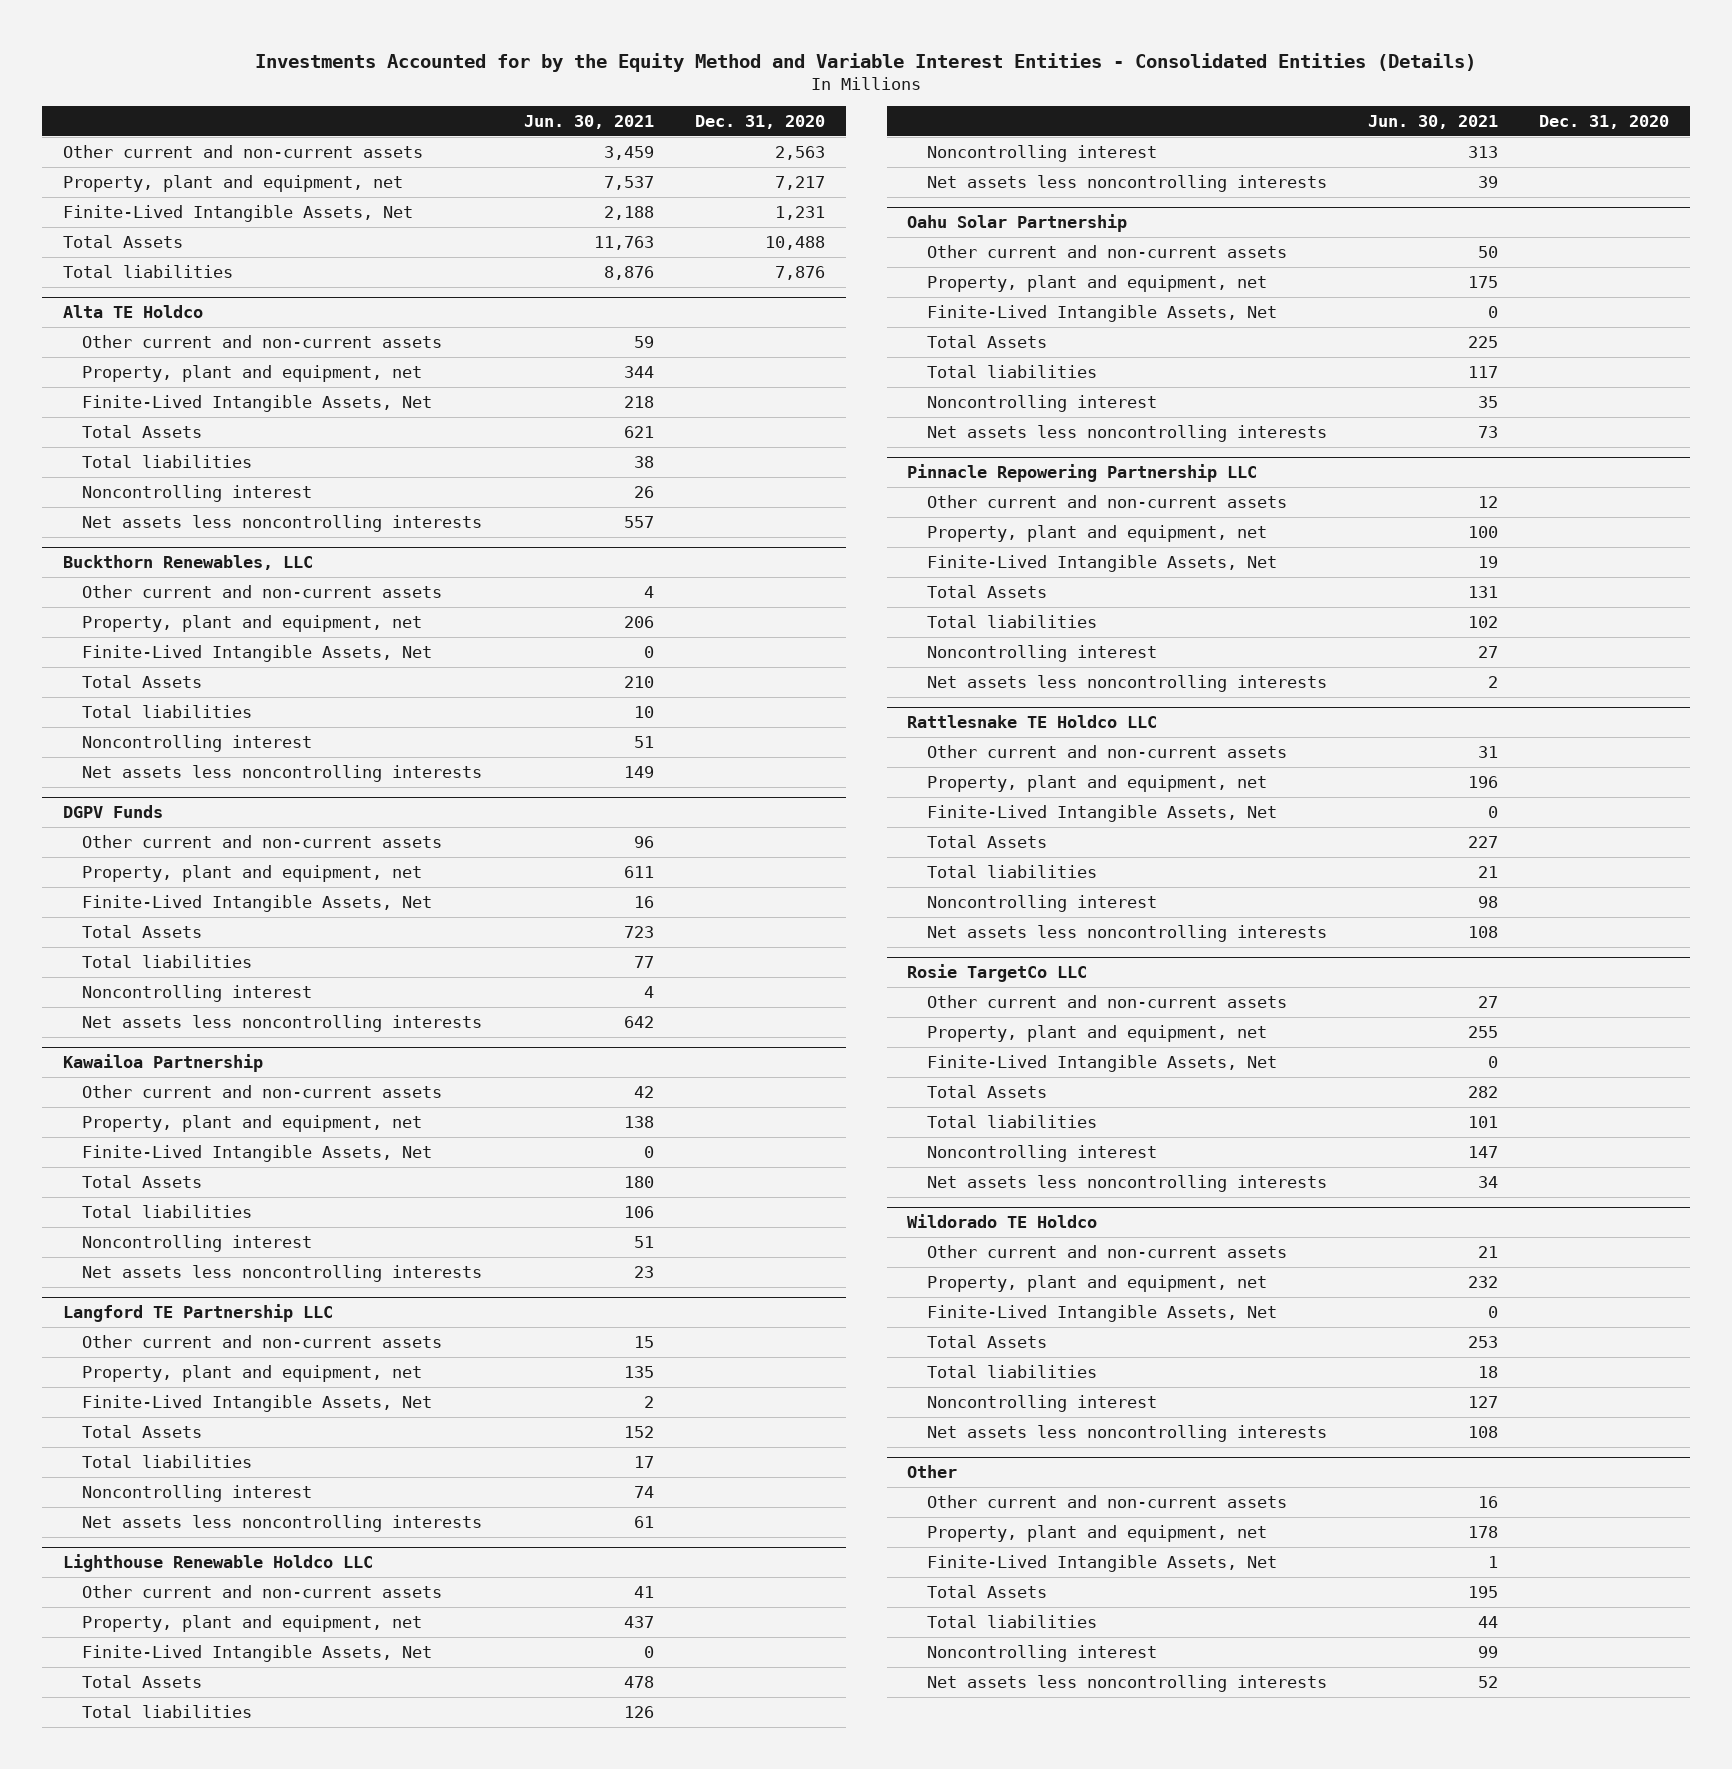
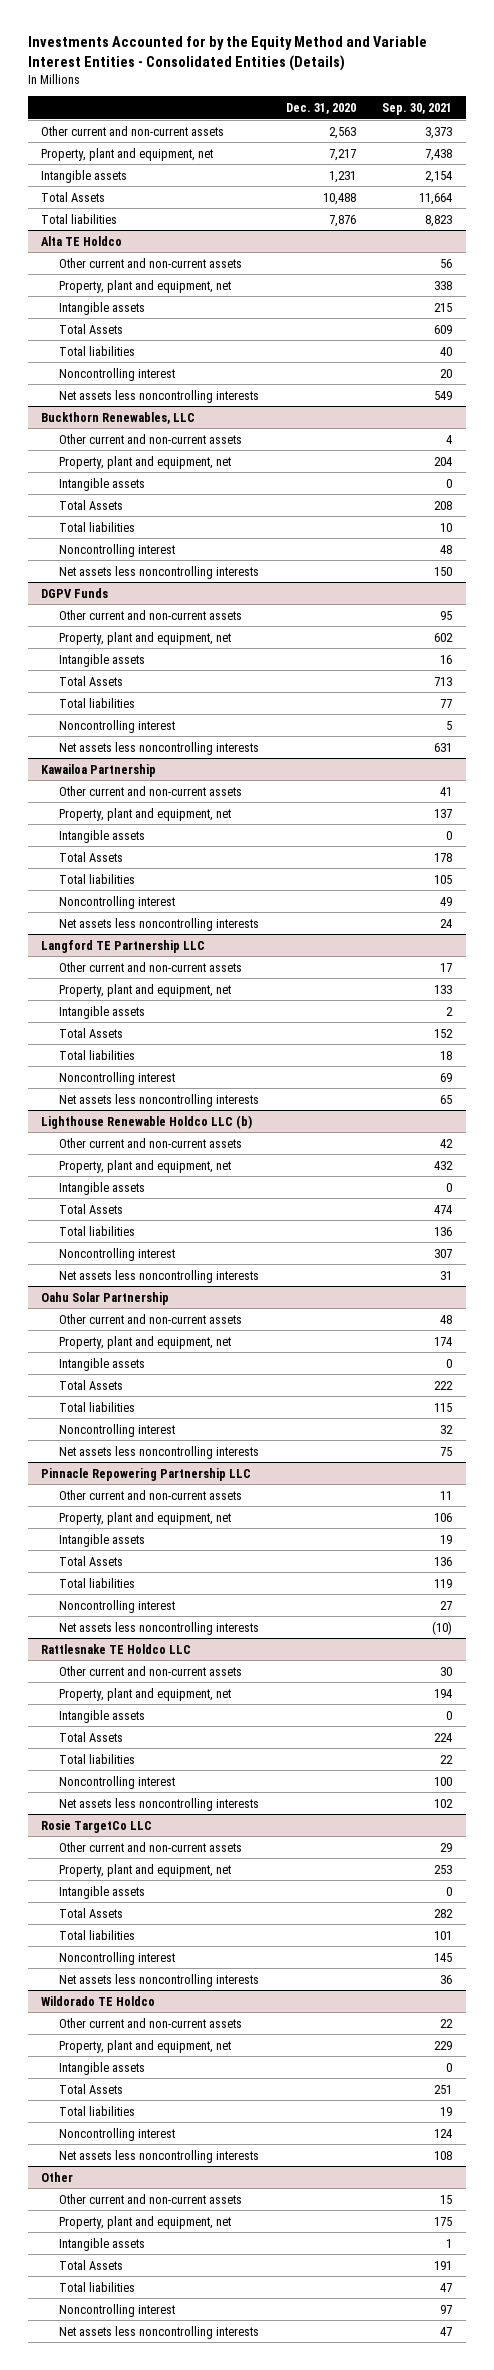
[523,114,654,129] Jun. 30, 2021 -> none
none -> [382,102,453,115] Sep. 30, 2021
[62,204,413,222] Finite-Lived Intangible Assets, Net -> [41,169,128,183] Intangible assets
[82,394,433,412] Finite-Lived Intangible Assets, Net -> [58,301,145,315] Intangible assets
[82,644,433,662] Finite-Lived Intangible Assets, Net -> [58,477,145,491] Intangible assets
[82,894,433,912] Finite-Lived Intangible Assets, Net -> [58,653,145,667] Intangible assets
[82,1144,433,1162] Finite-Lived Intangible Assets, Net -> [58,829,145,843] Intangible assets
[82,1394,433,1412] Finite-Lived Intangible Assets, Net -> [58,1005,145,1019] Intangible assets
[62,1554,373,1573] Lighthouse Renewable Holdco LLC -> [41,1114,253,1129] Lighthouse Renewable Holdco LLC (b)
[82,1644,433,1662] Finite-Lived Intangible Assets, Net -> [58,1181,145,1195] Intangible assets
[926,304,1277,322] Finite-Lived Intangible Assets, Net -> [58,1357,145,1371] Intangible assets
[926,554,1277,572] Finite-Lived Intangible Assets, Net -> [58,1533,145,1547] Intangible assets
[926,804,1277,822] Finite-Lived Intangible Assets, Net -> [58,1709,145,1723] Intangible assets
[926,1054,1277,1072] Finite-Lived Intangible Assets, Net -> [58,1885,145,1899] Intangible assets
[926,1304,1277,1322] Finite-Lived Intangible Assets, Net -> [58,2061,145,2075] Intangible assets
[926,1554,1277,1572] Finite-Lived Intangible Assets, Net -> [58,2237,145,2251] Intangible assets

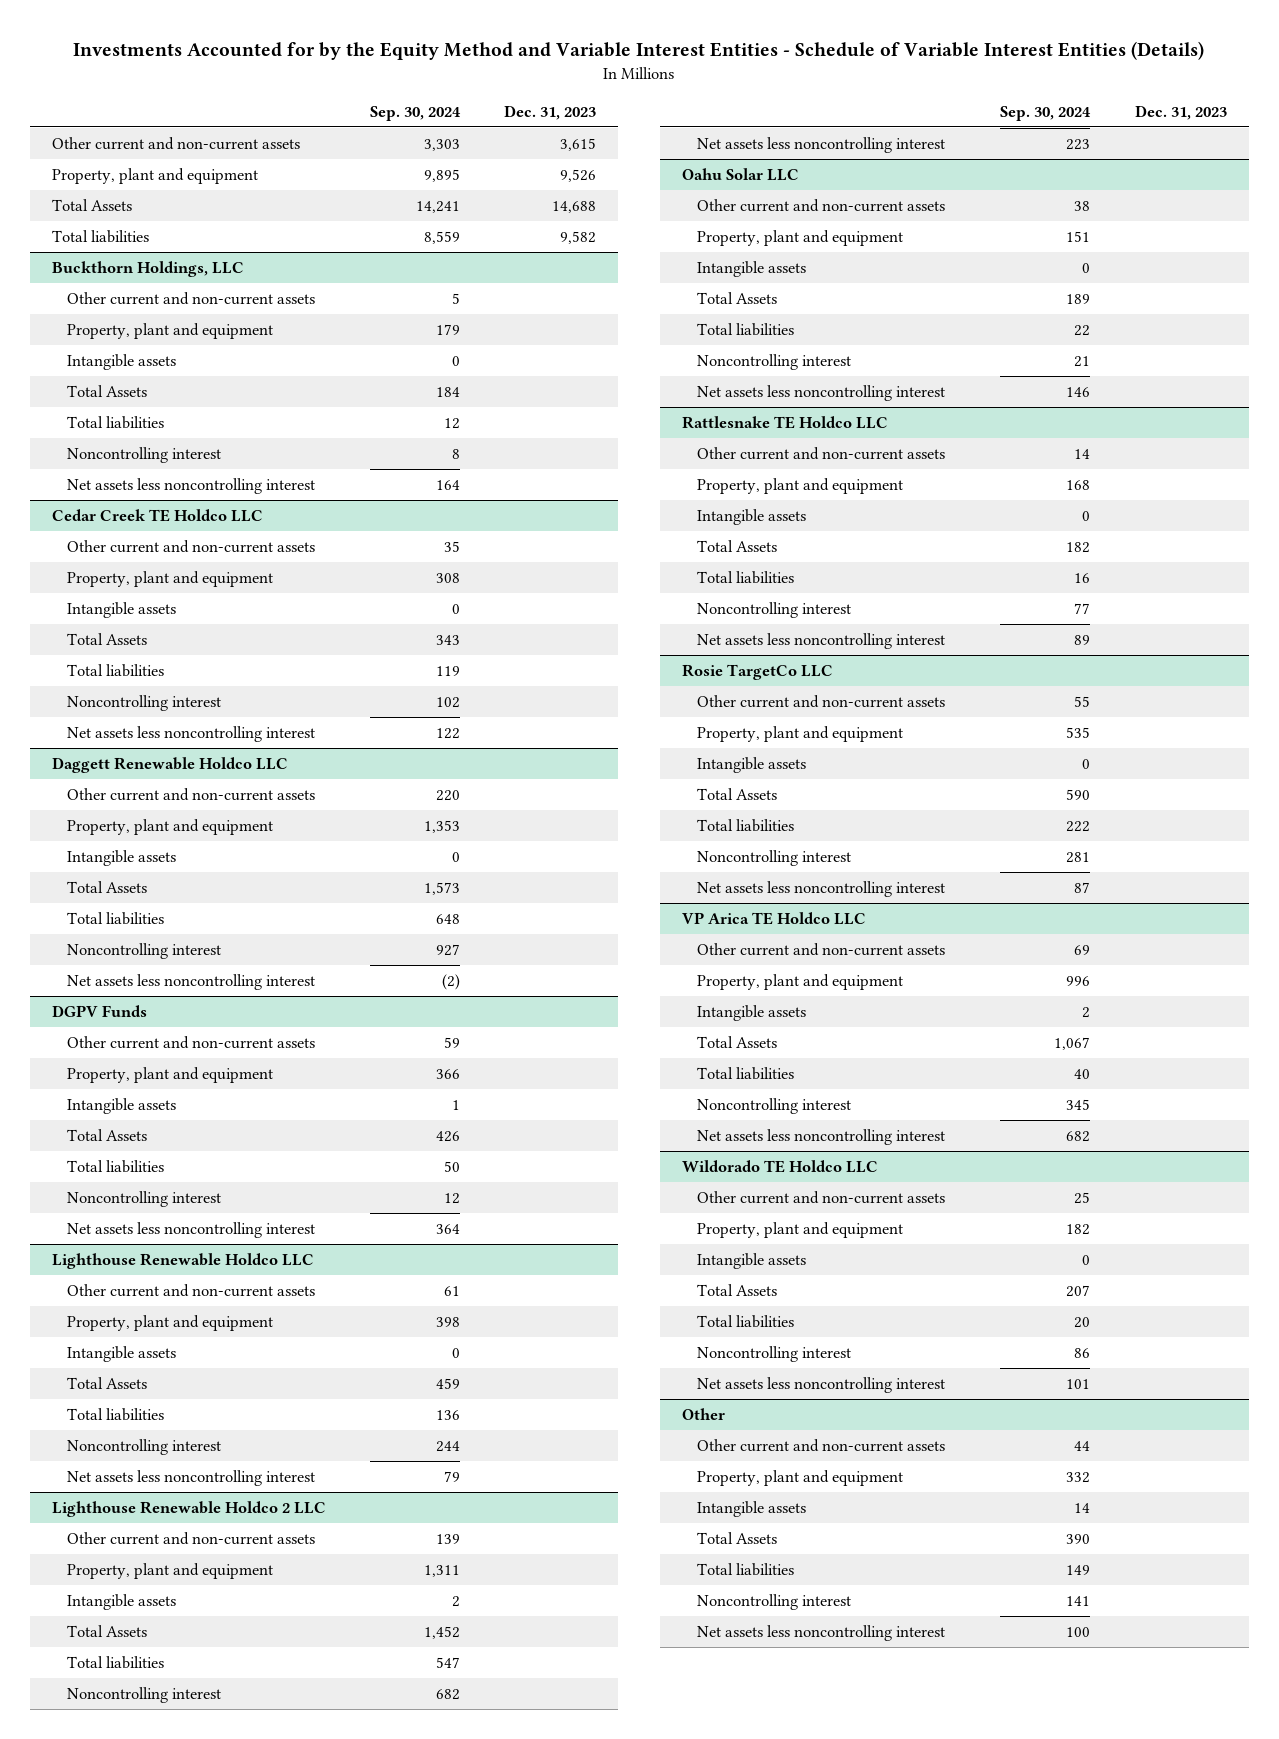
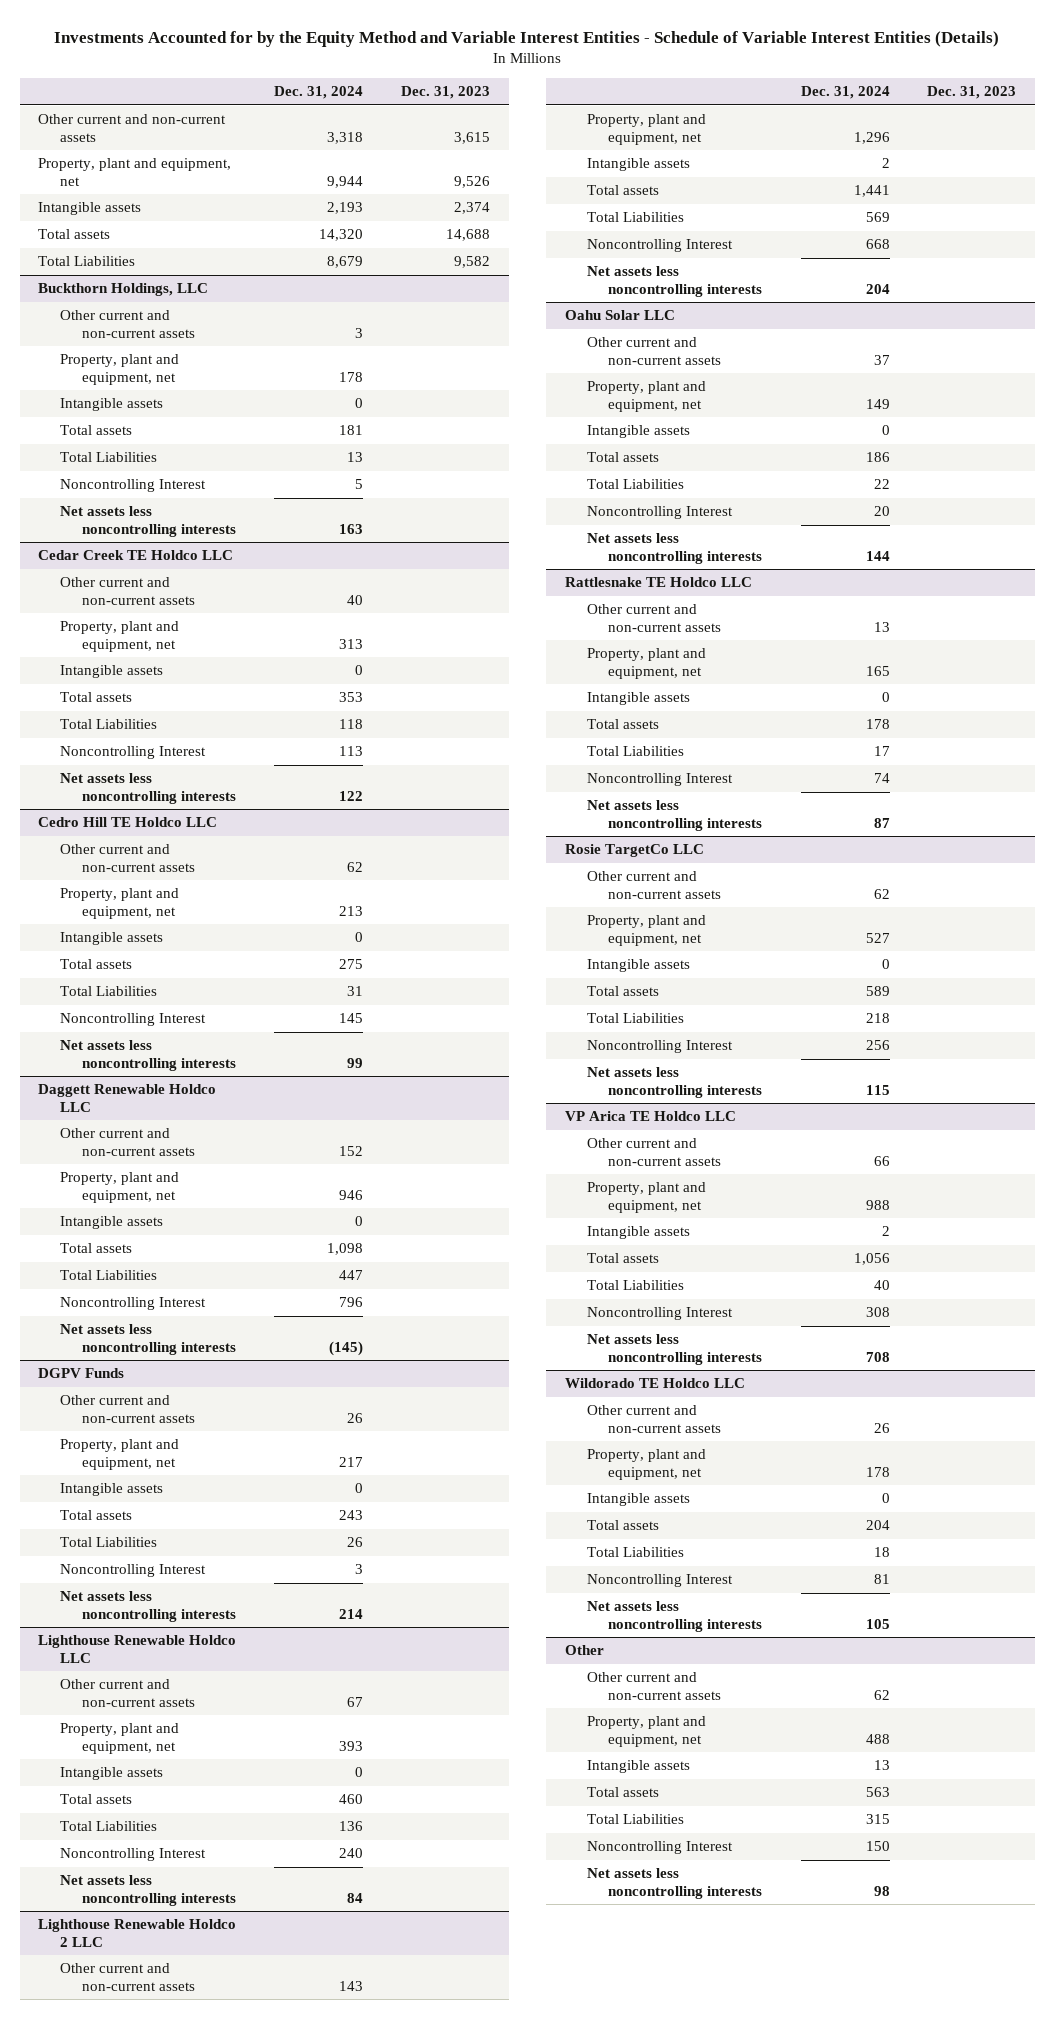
[370,105,462,121] Sep. 30, 2024 -> none
none -> [274,86,364,100] Dec. 31, 2024
[52,168,259,185] Property, plant and equipment -> [38,158,232,186] Property, plant and equipment, net
none -> [38,202,142,216] Intangible assets
[52,199,133,212] Total Assets -> [38,229,111,240] Total assets
[52,230,150,244] Total liabilities -> [38,256,136,267] Total Liabilities
[67,323,274,340] Property, plant and equipment -> [60,354,180,385] Property, plant and equipment, net
[67,385,148,398] Total Assets -> [60,425,133,436] Total assets
[67,416,165,430] Total liabilities -> [60,452,158,463] Total Liabilities
[67,447,222,464] Noncontrolling interest -> [60,479,207,493] Noncontrolling Interest
[67,478,316,495] Net assets less noncontrolling interest -> [60,506,236,537] Net assets less noncontrolling interests
[67,571,274,588] Property, plant and equipment -> [60,621,180,652] Property, plant and equipment, net
[67,633,148,646] Total Assets -> [60,692,133,703] Total assets
[67,664,165,678] Total liabilities -> [60,719,158,730] Total Liabilities
[67,695,222,712] Noncontrolling interest -> [60,746,207,760] Noncontrolling Interest
[67,726,316,743] Net assets less noncontrolling interest -> [60,773,236,804] Net assets less noncontrolling interests
none -> [38,817,218,828] Cedro Hill TE Holdco LLC
none -> [60,844,195,872] Other current and non-current assets
none -> [60,888,180,919] Property, plant and equipment, net
none -> [60,932,164,946] Intangible assets
none -> [60,959,133,970] Total assets
none -> [60,986,158,997] Total Liabilities
none -> [60,1013,207,1027] Noncontrolling Interest
none -> [60,1040,236,1071] Net assets less noncontrolling interests
[67,819,274,836] Property, plant and equipment -> [60,1172,180,1203] Property, plant and equipment, net
[67,881,148,894] Total Assets -> [60,1243,133,1254] Total assets
[67,912,165,926] Total liabilities -> [60,1270,158,1281] Total Liabilities
[67,943,222,960] Noncontrolling interest -> [60,1297,207,1311] Noncontrolling Interest
[67,974,316,991] Net assets less noncontrolling interest -> [60,1324,236,1355] Net assets less noncontrolling interests
[67,1067,274,1084] Property, plant and equipment -> [60,1439,180,1470] Property, plant and equipment, net
[67,1129,148,1142] Total Assets -> [60,1510,133,1521] Total assets
[67,1160,165,1174] Total liabilities -> [60,1537,158,1548] Total Liabilities
[67,1191,222,1208] Noncontrolling interest -> [60,1564,207,1578] Noncontrolling Interest
[67,1222,316,1239] Net assets less noncontrolling interest -> [60,1591,236,1622] Net assets less noncontrolling interests
[67,1315,274,1332] Property, plant and equipment -> [60,1723,180,1754] Property, plant and equipment, net
[67,1377,148,1390] Total Assets -> [60,1794,133,1805] Total assets
[67,1408,165,1422] Total liabilities -> [60,1821,158,1832] Total Liabilities
[67,1439,222,1456] Noncontrolling interest -> [60,1848,207,1862] Noncontrolling Interest
[67,1470,316,1487] Net assets less noncontrolling interest -> [60,1875,236,1906] Net assets less noncontrolling interests
[67,1563,274,1580] Property, plant and equipment -> [586,114,706,145] Property, plant and equipment, net
[67,1625,148,1638] Total Assets -> [586,185,659,196] Total assets
[67,1656,165,1670] Total liabilities -> [586,212,684,223] Total Liabilities
[67,1687,222,1704] Noncontrolling interest -> [586,239,733,253] Noncontrolling Interest
[697,137,946,154] Net assets less noncontrolling interest -> [586,266,763,297] Net assets less noncontrolling interests
[697,230,904,247] Property, plant and equipment -> [586,381,706,412] Property, plant and equipment, net
[697,292,778,305] Total Assets -> [586,452,659,463] Total assets
[697,323,795,337] Total liabilities -> [586,479,684,490] Total Liabilities
[697,354,852,371] Noncontrolling interest -> [586,506,733,520] Noncontrolling Interest
[697,385,946,402] Net assets less noncontrolling interest -> [586,533,763,564] Net assets less noncontrolling interests
[697,478,904,495] Property, plant and equipment -> [586,648,706,679] Property, plant and equipment, net
[697,540,778,553] Total Assets -> [586,719,659,730] Total assets
[697,571,795,585] Total liabilities -> [586,746,684,757] Total Liabilities
[697,602,852,619] Noncontrolling interest -> [586,773,733,787] Noncontrolling Interest
[697,633,946,650] Net assets less noncontrolling interest -> [586,800,763,831] Net assets less noncontrolling interests
[697,726,904,743] Property, plant and equipment -> [586,915,706,946] Property, plant and equipment, net
[697,788,778,801] Total Assets -> [586,986,659,997] Total assets
[697,819,795,833] Total liabilities -> [586,1013,684,1024] Total Liabilities
[697,850,852,867] Noncontrolling interest -> [586,1040,733,1054] Noncontrolling Interest
[697,881,946,898] Net assets less noncontrolling interest -> [586,1067,763,1098] Net assets less noncontrolling interests
[697,974,904,991] Property, plant and equipment -> [586,1182,706,1213] Property, plant and equipment, net
[697,1036,778,1049] Total Assets -> [586,1253,659,1264] Total assets
[697,1067,795,1081] Total liabilities -> [586,1280,684,1291] Total Liabilities
[697,1098,852,1115] Noncontrolling interest -> [586,1307,733,1321] Noncontrolling Interest
[697,1129,946,1146] Net assets less noncontrolling interest -> [586,1334,763,1365] Net assets less noncontrolling interests
[697,1222,904,1239] Property, plant and equipment -> [586,1449,706,1480] Property, plant and equipment, net
[697,1284,778,1297] Total Assets -> [586,1520,659,1531] Total assets
[697,1315,795,1329] Total liabilities -> [586,1547,684,1558] Total Liabilities
[697,1346,852,1363] Noncontrolling interest -> [586,1574,733,1588] Noncontrolling Interest
[697,1377,946,1394] Net assets less noncontrolling interest -> [586,1601,763,1632] Net assets less noncontrolling interests
[697,1470,904,1487] Property, plant and equipment -> [586,1716,706,1747] Property, plant and equipment, net
[697,1532,778,1545] Total Assets -> [586,1787,659,1798] Total assets
[697,1563,795,1577] Total liabilities -> [586,1814,684,1825] Total Liabilities
[697,1594,852,1611] Noncontrolling interest -> [586,1841,733,1855] Noncontrolling Interest
[697,1625,946,1642] Net assets less noncontrolling interest -> [586,1868,763,1899] Net assets less noncontrolling interests

